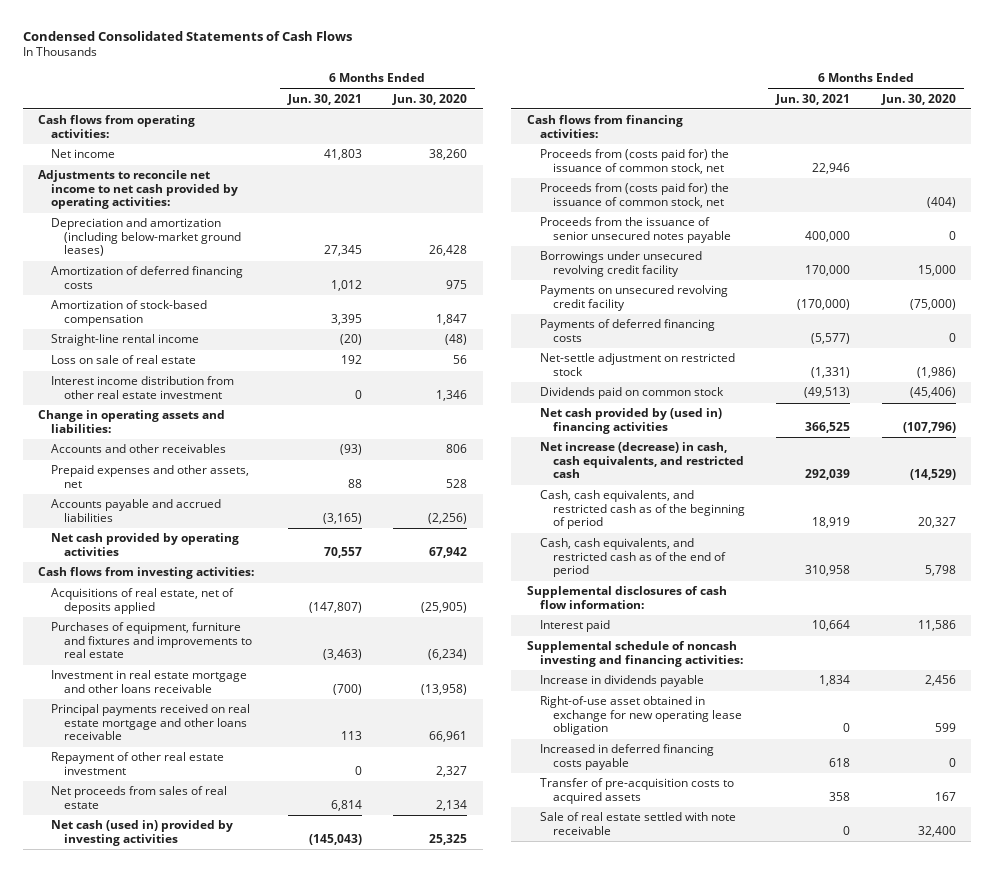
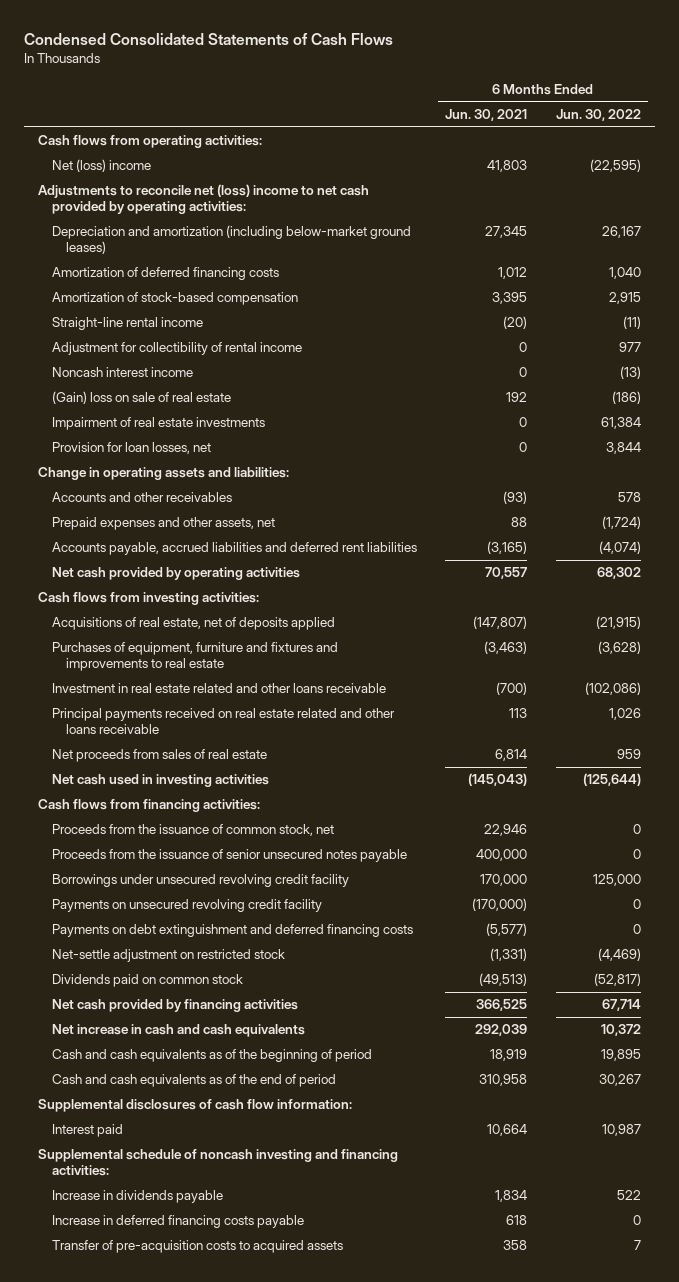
[391,93,467,105] Jun. 30, 2020 -> none
none -> [555,108,641,121] Jun. 30, 2022
[51,149,116,159] Net income -> [51,159,151,173] Net (loss) income
[38,170,239,210] Adjustments to reconcile net income to net cash provided by operating activities: -> [38,184,370,215] Adjustments to reconcile net (loss) income to net cash provided by operating activities:
[51,376,235,399] Interest income distribution from other real estate investment -> none
none -> [51,342,302,356] Adjustment for collectibility of rental income
none -> [51,367,193,378] Noncash interest income
[51,355,197,365] Loss on sale of real estate -> [51,391,231,405] (Gain) loss on sale of real estate
none -> [51,417,265,431] Impairment of real estate investments
none -> [51,442,211,455] Provision for loan losses, net
[51,499,222,522] Accounts payable and accrued liabilities -> [51,542,417,556] Accounts payable, accrued liabilities and deferred rent liabilities
[51,752,225,775] Repayment of other real estate investment -> none
[51,670,248,693] Investment in real estate mortgage and other loans receivable -> [51,683,386,694] Investment in real estate related and other loans receivable
[51,704,251,741] Principal payments received on real estate mortgage and other loans receivable -> [51,708,395,735] Principal payments received on real estate related and other loans receivable
[51,820,234,846] Net cash (used in) provided by investing activities -> [51,774,269,788] Net cash used in investing activities
[540,183,730,208] Proceeds from (costs paid for) the issuance of common stock, net -> none
[540,149,730,174] Proceeds from (costs paid for) the issuance of common stock, net -> [51,824,334,837] Proceeds from the issuance of common stock, net
[540,319,716,342] Payments of deferred financing costs -> [51,924,413,938] Payments on debt extinguishment and deferred financing costs
[540,408,723,434] Net cash provided by (used in) financing activities -> [51,999,298,1013] Net cash provided by financing activities
[540,442,744,479] Net increase (decrease) in cash, cash equivalents, and restricted cash -> [51,1024,305,1038] Net increase in cash and cash equivalents
[540,490,745,530] Cash, cash equivalents, and restricted cash as of the beginning of period -> [51,1049,372,1063] Cash and cash equivalents as of the beginning of period
[540,538,726,578] Cash, cash equivalents, and restricted cash as of the end of period -> [51,1074,336,1088] Cash and cash equivalents as of the end of period
[540,696,742,736] Right-of-use asset obtained in exchange for new operating lease obligation -> none
[540,744,715,770] Increased in deferred financing costs payable -> [51,1215,304,1229] Increase in deferred financing costs payable
[540,812,737,835] Sale of real estate settled with note receivable -> none

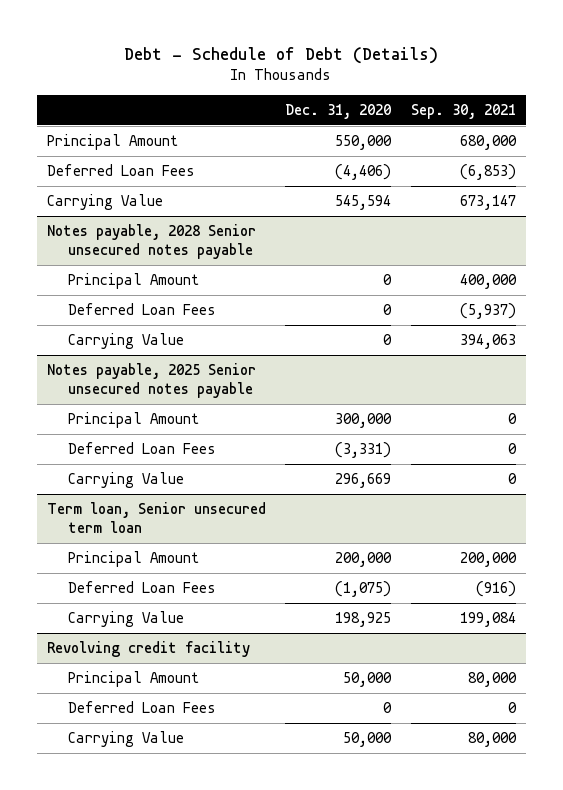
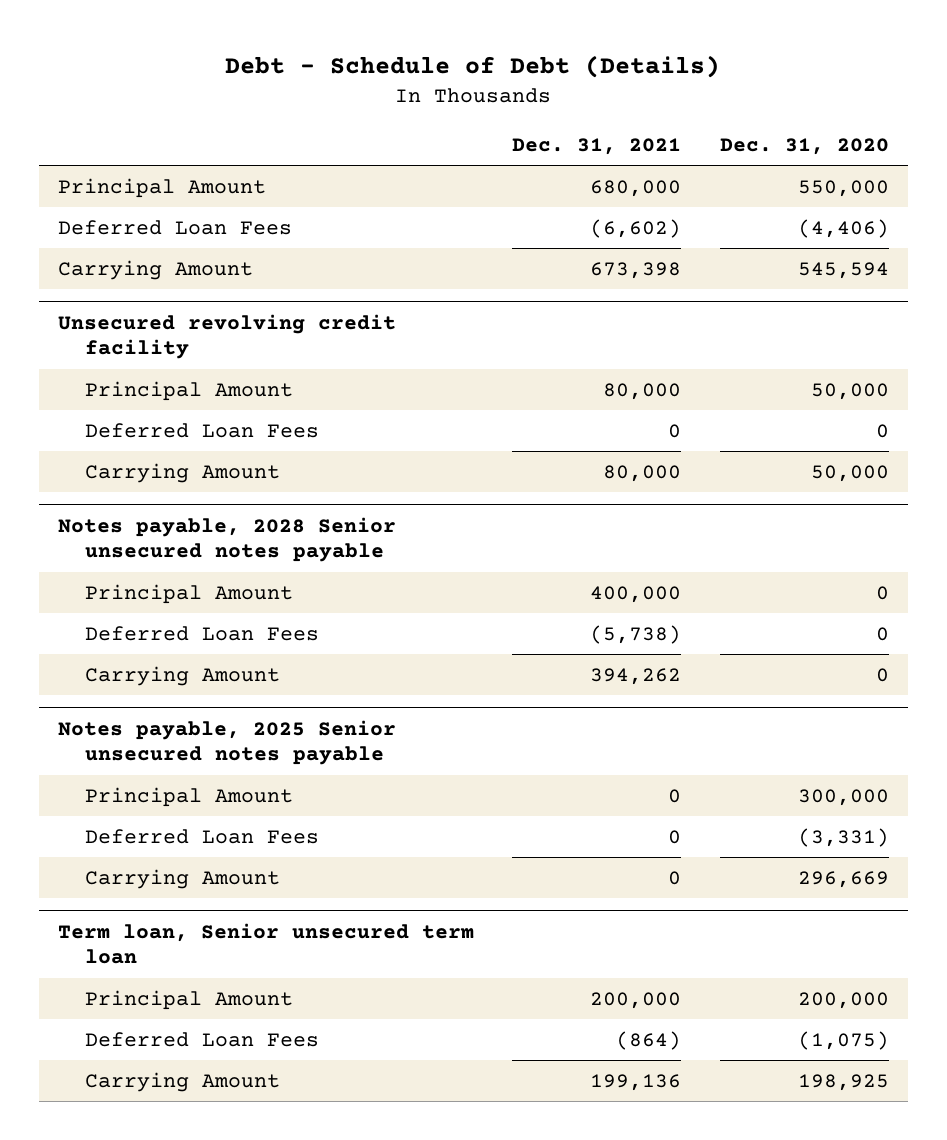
[411,103,517,119] Sep. 30, 2021 -> none
none -> [512,137,682,155] Dec. 31, 2021
[46,194,163,211] Carrying Value -> [58,259,254,280] Carrying Amount
none -> [58,313,397,360] Unsecured revolving credit facility
none -> [85,380,294,401] Principal Amount
none -> [85,422,320,438] Deferred Loan Fees
none -> [85,462,281,483] Carrying Amount
[68,333,185,350] Carrying Value -> [85,665,281,686] Carrying Amount
[68,472,185,489] Carrying Value -> [85,868,281,889] Carrying Amount
[46,641,250,658] Revolving credit facility -> none
[68,671,200,688] Principal Amount -> none
[68,701,217,714] Deferred Loan Fees -> none
[68,731,185,748] Carrying Value -> none
[68,611,185,628] Carrying Value -> [85,1071,281,1092] Carrying Amount

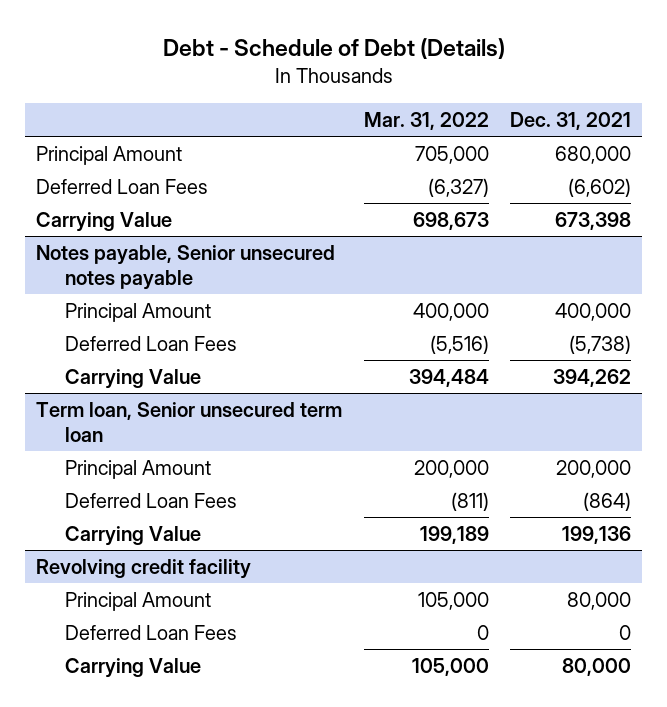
[719,137,889,155] Dec. 31, 2020 -> none
none -> [363,111,489,130] Mar. 31, 2022
[58,313,397,360] Unsecured revolving credit facility -> none
[85,380,294,401] Principal Amount -> none
[85,422,320,438] Deferred Loan Fees -> none
[85,462,281,483] Carrying Amount -> none
[58,259,254,280] Carrying Amount -> [35,212,172,233] Carrying Value
[58,516,397,563] Notes payable, 2028 Senior unsecured notes payable -> [35,245,335,291] Notes payable, Senior unsecured notes payable
[58,719,397,766] Notes payable, 2025 Senior unsecured notes payable -> none
[85,786,294,807] Principal Amount -> none
[85,828,320,844] Deferred Loan Fees -> none
[85,868,281,889] Carrying Amount -> none
[85,665,281,686] Carrying Amount -> [64,369,201,390] Carrying Value
[85,1071,281,1092] Carrying Amount -> [64,526,201,547] Carrying Value
none -> [35,559,251,580] Revolving credit facility
none -> [64,592,211,612] Principal Amount
none -> [64,625,237,641] Deferred Loan Fees
none -> [64,658,201,679] Carrying Value

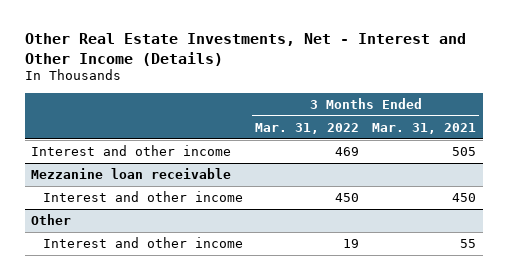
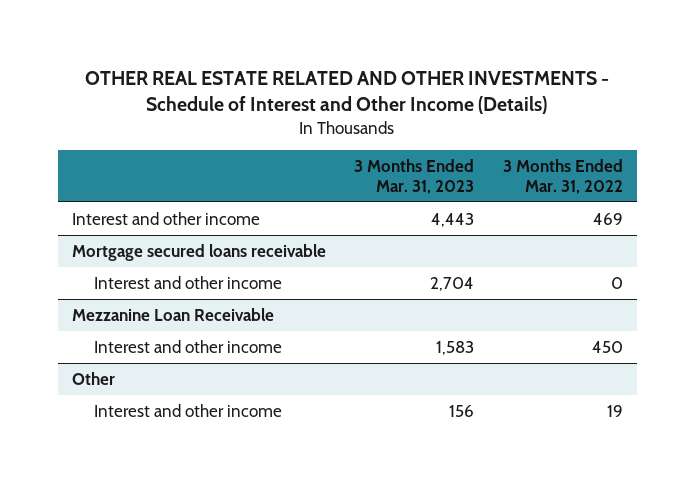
[24,33,466,66] Other Real Estate Investments, Net - Interest and Other Income (Details) -> [85,70,610,114] OTHER REAL ESTATE RELATED AND OTHER INVESTMENTS - Schedule of Interest and Other Income (Details)
[372,122,477,134] Mar. 31, 2021 -> none
none -> [354,159,475,195] 3 Months Ended Mar. 31, 2023
none -> [72,243,327,261] Mortgage secured loans receivable
none -> [94,275,283,289] Interest and other income
[31,168,232,180] Mezzanine loan receivable -> [72,307,275,321] Mezzanine Loan Receivable

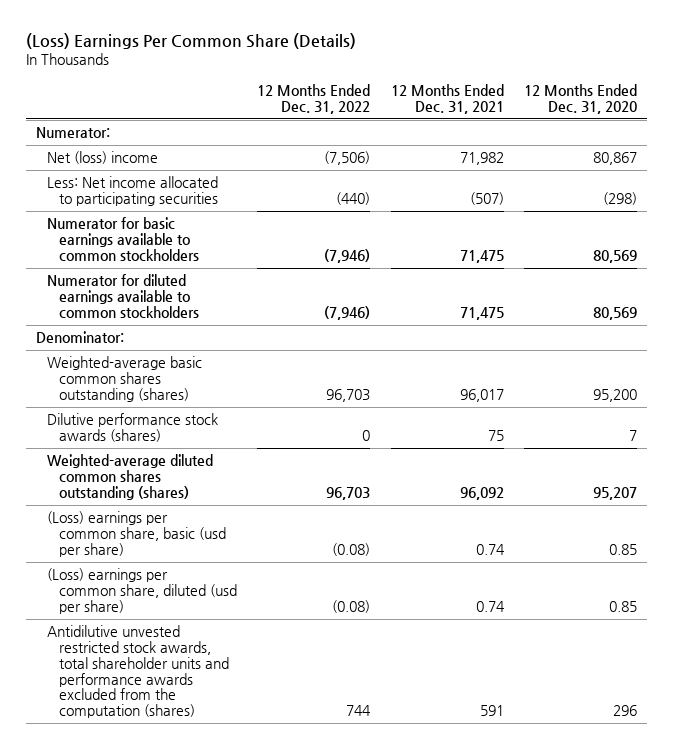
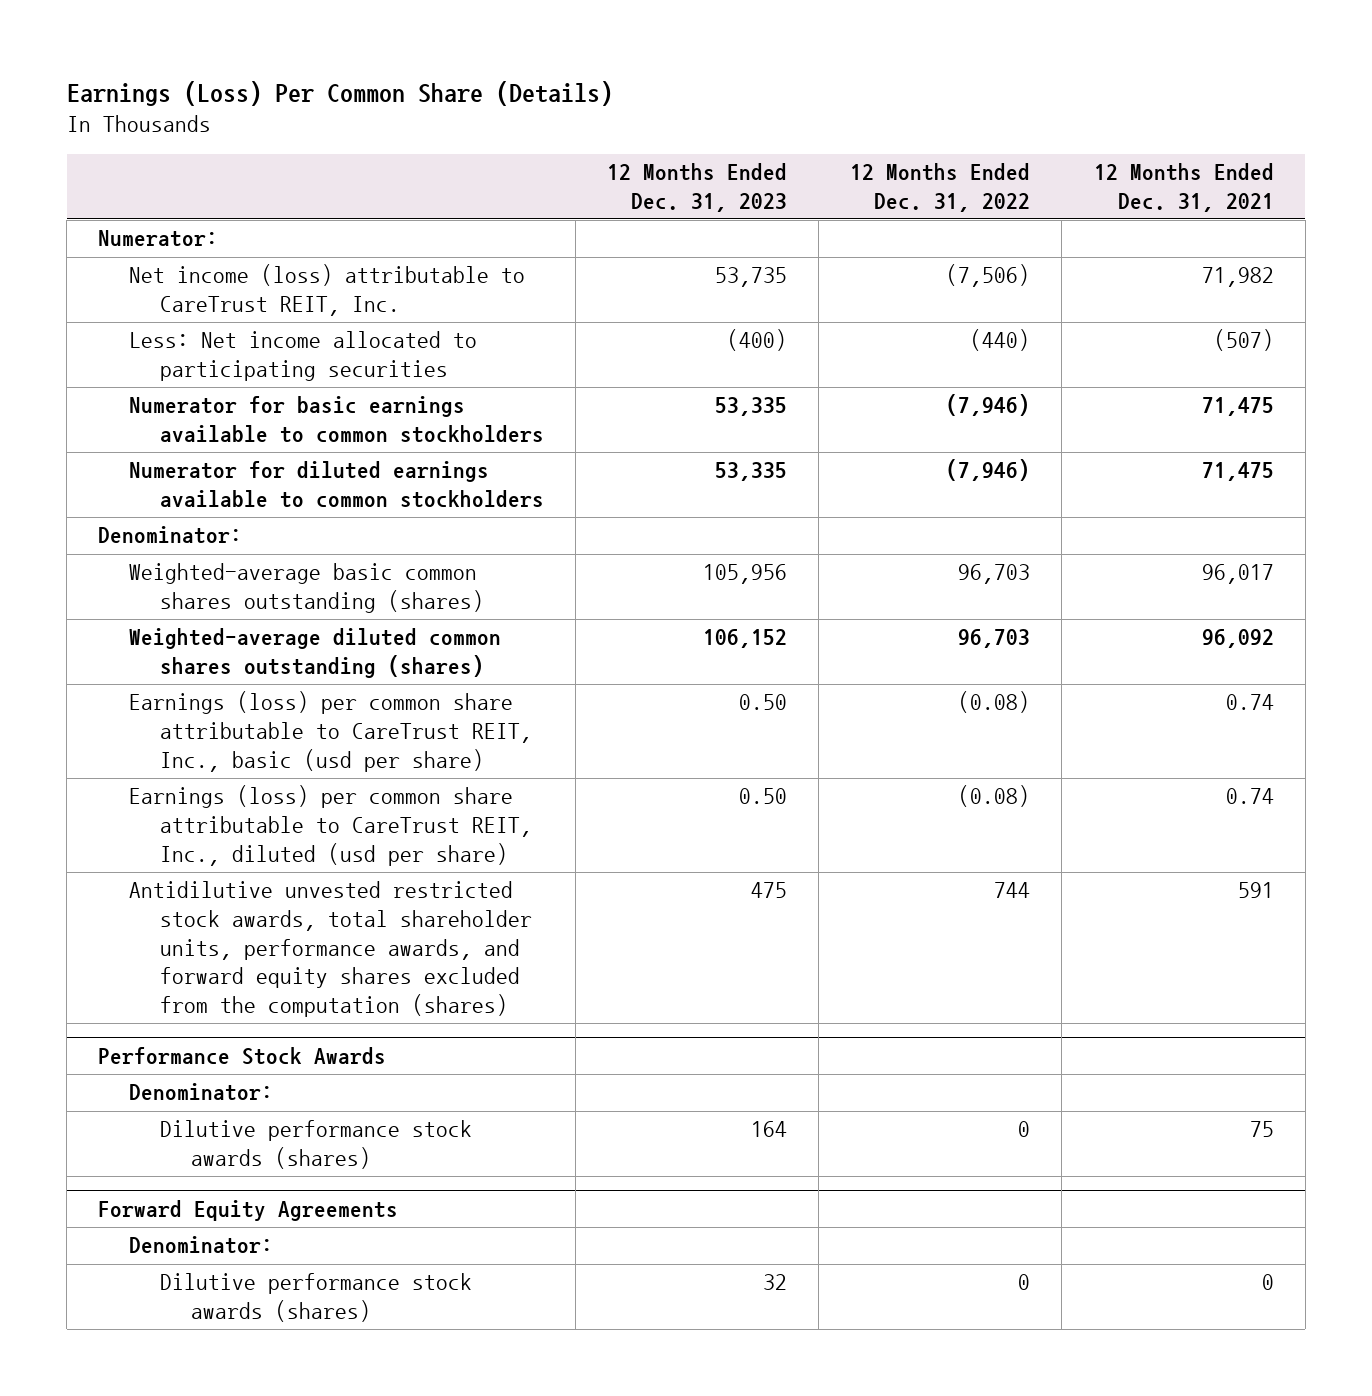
[25,33,356,50] (Loss) Earnings Per Common Share (Details) -> [66,81,613,107] Earnings (Loss) Per Common Share (Details)
[524,84,638,114] 12 Months Ended Dec. 31, 2020 -> none
none -> [607,163,788,212] 12 Months Ended Dec. 31, 2023
[47,151,159,165] Net (loss) income -> [129,264,526,317] Net income (loss) attributable to CareTrust REIT, Inc.
[47,413,219,443] Dilutive performance stock awards (shares) -> none
[47,511,226,557] (Loss) earnings per common share, basic (usd per share) -> [129,691,532,772] Earnings (loss) per common share attributable to CareTrust REIT, Inc., basic (usd per share)
[47,568,237,614] (Loss) earnings per common share, diluted (usd per share) -> [129,785,532,866] Earnings (loss) per common share attributable to CareTrust REIT, Inc., diluted (usd per share)
[47,625,229,718] Antidilutive unvested restricted stock awards, total shareholder units and performance awards excluded from the computation (shares) -> [129,881,532,1017] Antidilutive unvested restricted stock awards, total shareholder units, performance awards, and forward equity shares excluded from the computation (shares)
none -> [98,1046,387,1065] Performance Stock Awards
none -> [129,1083,274,1102] Denominator:
none -> [159,1120,472,1170] Dilutive performance stock awards (shares)
none -> [98,1199,399,1221] Forward Equity Agreements
none -> [129,1236,274,1255] Denominator:
none -> [159,1273,472,1323] Dilutive performance stock awards (shares)

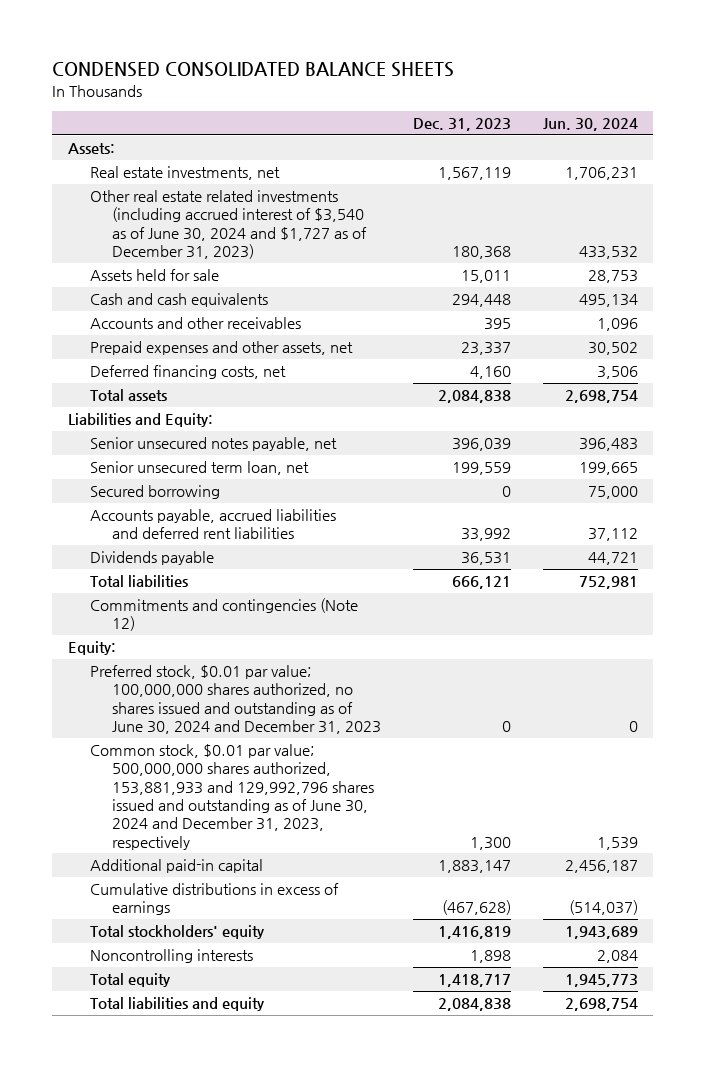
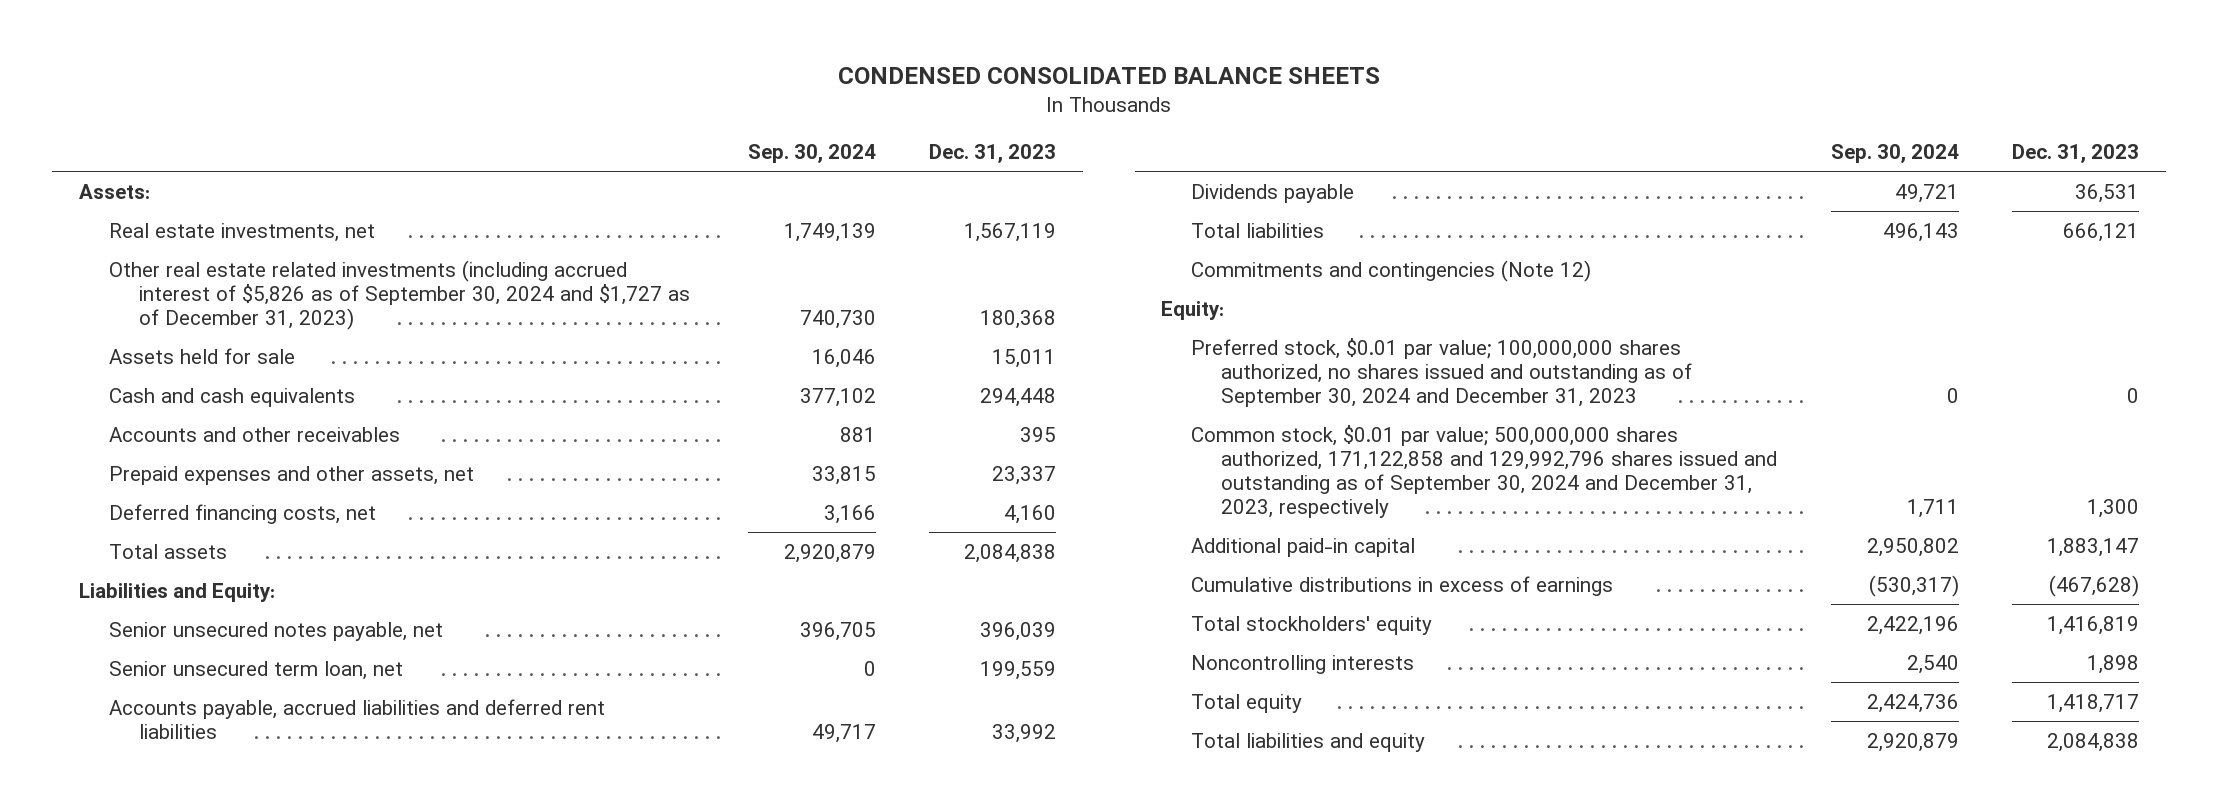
[542,118,638,132] Jun. 30, 2024 -> none
none -> [748,144,877,164] Sep. 30, 2024
[89,190,367,260] Other real estate related investments (including accrued interest of $3,540 as of June 30, 2024 and $1,727 as of December 31, 2023) -> [108,259,690,331] Other real estate related investments (including accrued interest of $5,826 as of September 30, 2024 and $1,727 as of December 31, 2023)
[89,485,220,500] Secured borrowing -> none
[89,665,381,735] Preferred stock, $0.01 par value; 100,000,000 shares authorized, no shares issued and outstanding as of June 30, 2024 and December 31, 2023 -> [1191,337,1693,408] Preferred stock, $0.01 par value; 100,000,000 shares authorized, no shares issued and outstanding as of September 30, 2024 and December 31, 2023
[89,744,374,850] Common stock, $0.01 par value; 500,000,000 shares authorized, 153,881,933 and 129,992,796 shares issued and outstanding as of June 30, 2024 and December 31, 2023, respectively -> [1191,424,1778,519] Common stock, $0.01 par value; 500,000,000 shares authorized, 171,122,858 and 129,992,796 shares issued and outstanding as of September 30, 2024 and December 31, 2023, respectively

